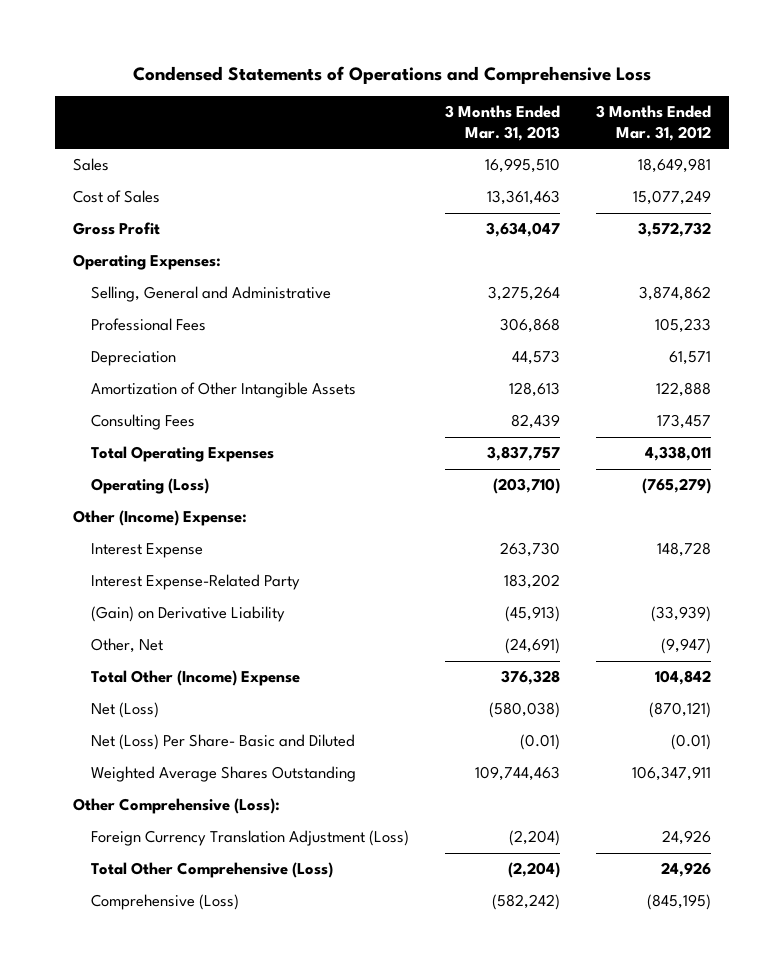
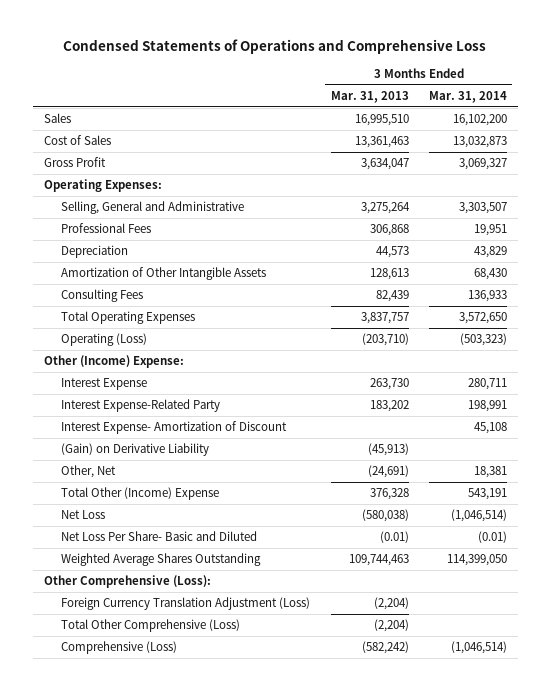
[596,105,712,141] 3 Months Ended Mar. 31, 2012 -> none
none -> [429,91,508,104] Mar. 31, 2014
none -> [61,421,288,435] Interest Expense- Amortization of Discount
[90,702,159,719] Net (Loss) -> [61,510,106,520] Net Loss
[90,734,355,751] Net (Loss) Per Share- Basic and Diluted -> [61,531,258,542] Net Loss Per Share- Basic and Diluted

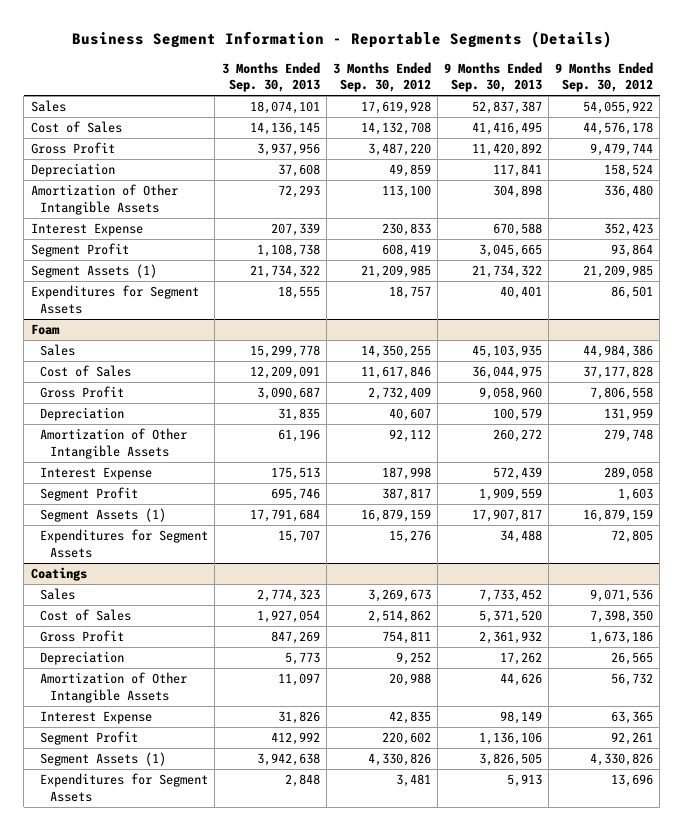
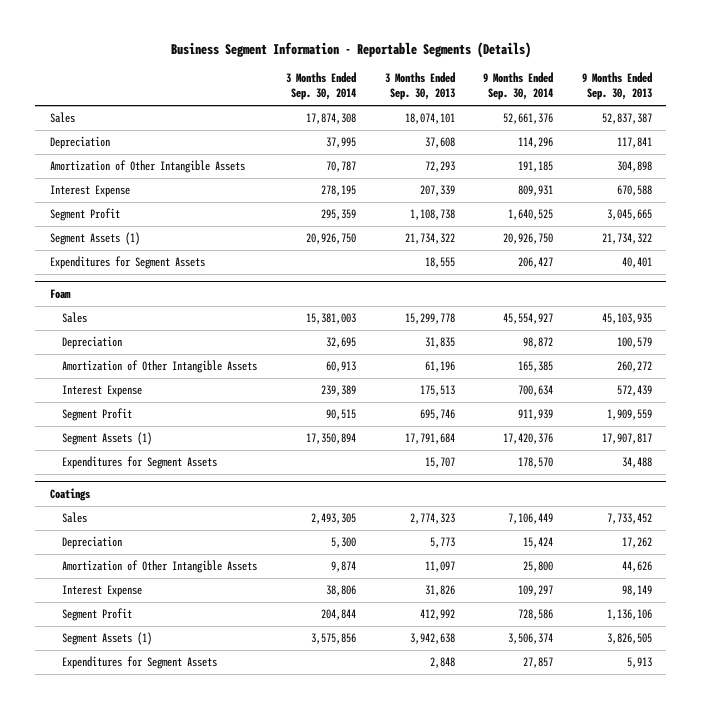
[332,61,431,93] 3 Months Ended Sep. 30, 2012 -> none
[555,61,654,93] 9 Months Ended Sep. 30, 2012 -> none
none -> [285,72,356,101] 3 Months Ended Sep. 30, 2014
none -> [483,72,554,101] 9 Months Ended Sep. 30, 2014
[30,121,122,134] Cost of Sales -> none
[30,142,115,155] Gross Profit -> none
[40,365,132,378] Cost of Sales -> none
[40,386,125,399] Gross Profit -> none
[40,609,132,622] Cost of Sales -> none
[40,630,125,643] Gross Profit -> none

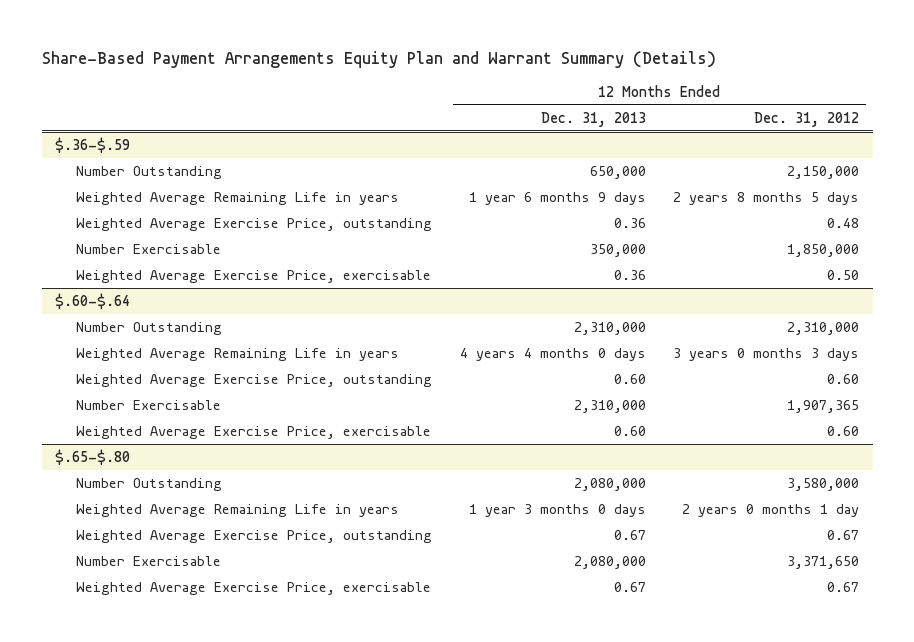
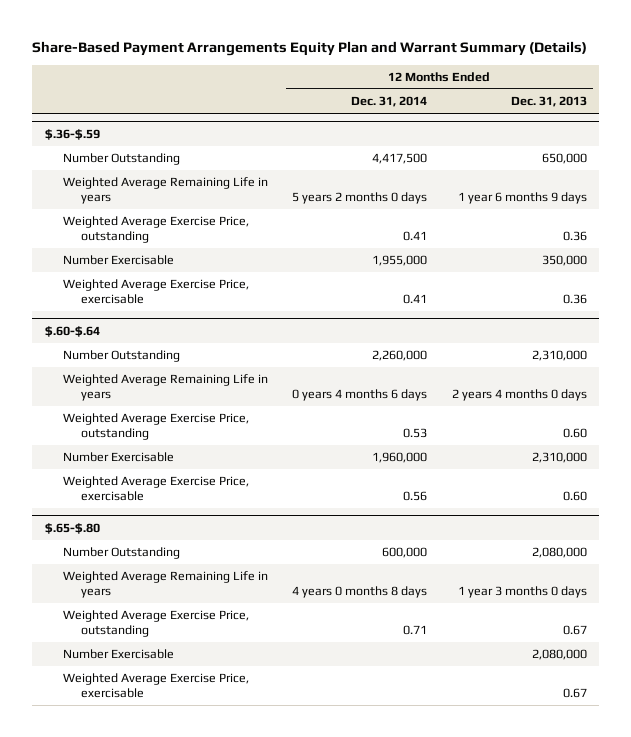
[753,111,859,127] Dec. 31, 2012 -> none
none -> [351,96,428,108] Dec. 31, 2014
[459,347,646,361] 4 years 4 months 0 days -> [451,388,587,401] 2 years 4 months 0 days

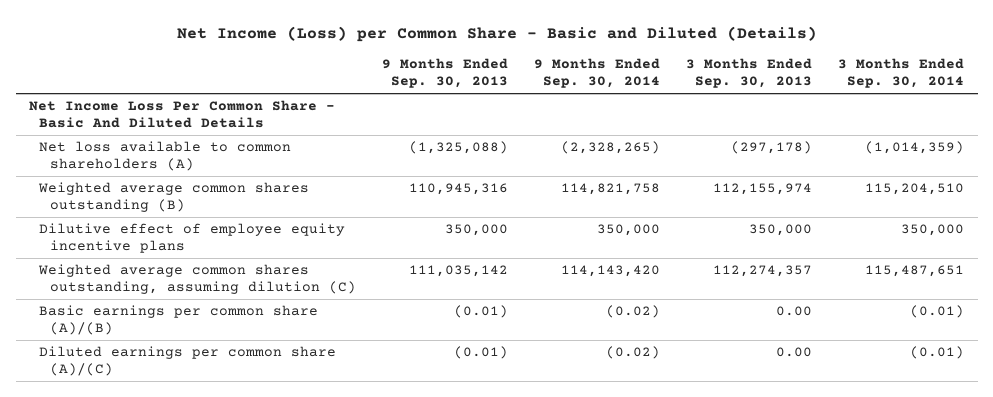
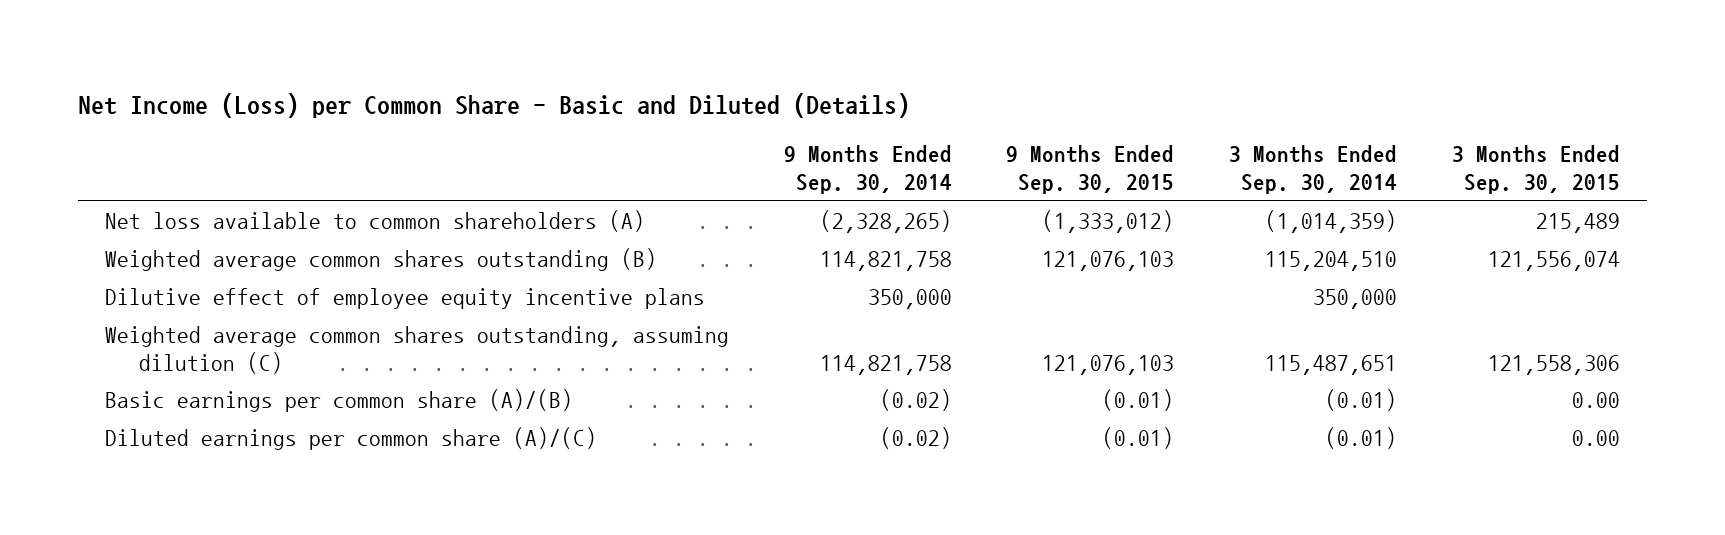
[382,58,509,89] 9 Months Ended Sep. 30, 2013 -> none
[686,58,813,89] 3 Months Ended Sep. 30, 2013 -> none
none -> [1006,145,1175,195] 9 Months Ended Sep. 30, 2015
none -> [1451,145,1620,195] 3 Months Ended Sep. 30, 2015
[28,100,335,129] Net Income Loss Per Common Share - Basic And Diluted Details -> none
[561,265,661,278] 114,143,420 -> [819,354,952,375] 114,821,758

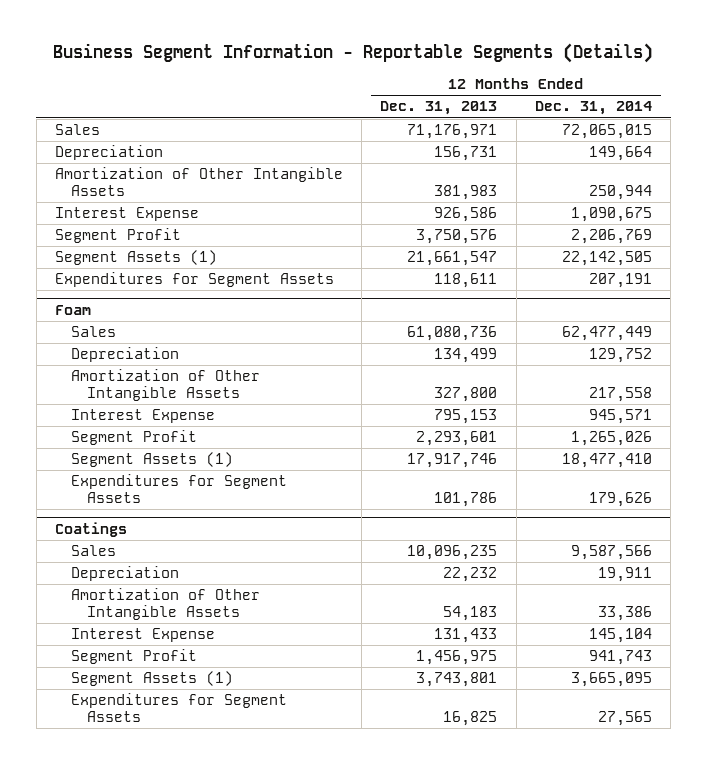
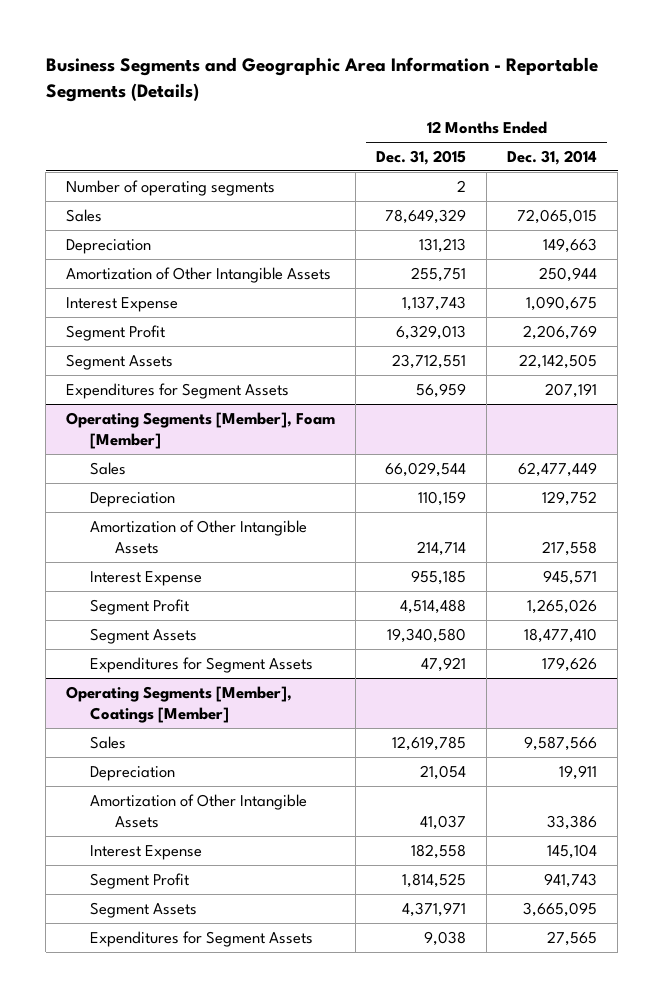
[53,43,654,64] Business Segment Information - Reportable Segments (Details) -> [45,57,598,102] Business Segments and Geographic Area Information - Reportable Segments (Details)
[380,101,498,116] Dec. 31, 2013 -> none
none -> [376,149,467,165] Dec. 31, 2015
none -> [66,179,276,196] Number of operating segments
[589,146,653,162] 149,664 -> [543,237,598,253] 149,663
[54,250,217,266] Segment Assets (1) -> [66,353,174,370] Segment Assets
[54,304,91,315] Foam -> none
none -> [66,411,336,450] Operating Segments [Member], Foam [Member]
[70,452,233,468] Segment Assets (1) -> [90,627,198,644] Segment Assets
[54,521,127,537] Coatings -> none
none -> [66,685,293,724] Operating Segments [Member], Coatings [Member]
[70,671,233,687] Segment Assets (1) -> [90,901,198,918] Segment Assets

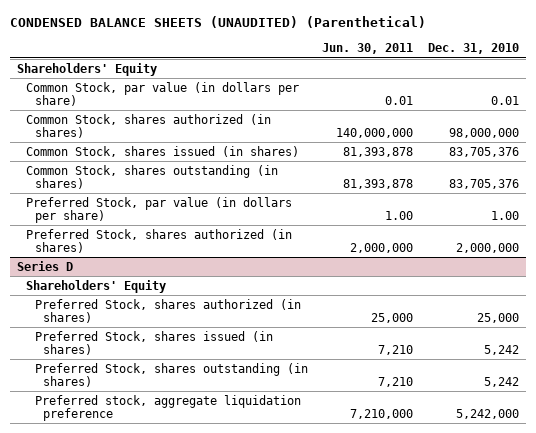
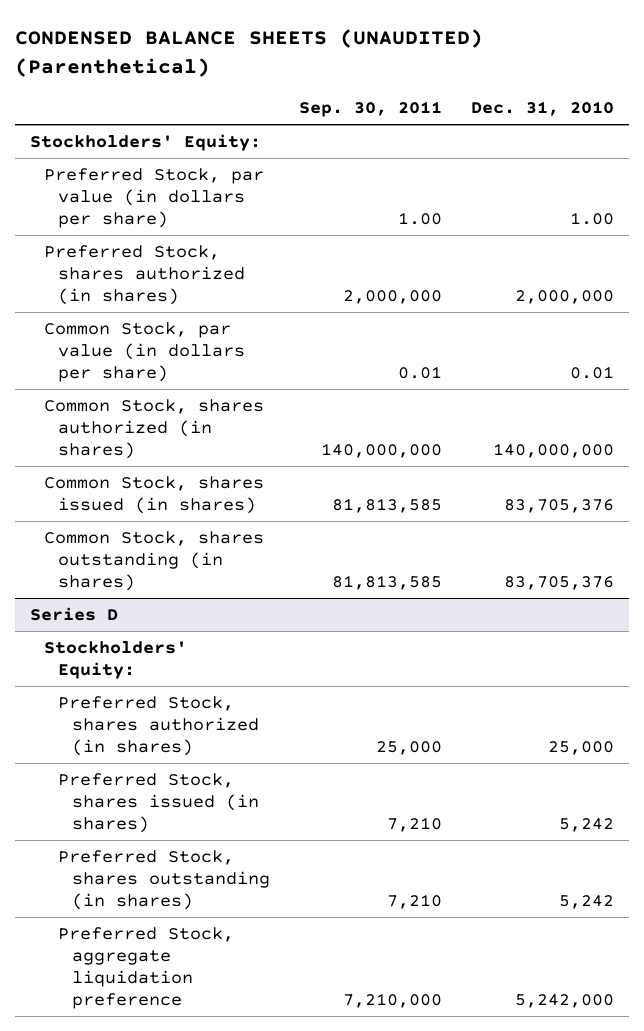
[322,43,414,55] Jun. 30, 2011 -> none
none -> [299,101,443,118] Sep. 30, 2011
[17,62,158,76] Shareholders' Equity -> [29,133,261,151] Stockholders' Equity:
[25,196,292,223] Preferred Stock, par value (in dollars per share) -> [43,167,264,228] Preferred Stock, par value (in dollars per share)
[25,228,292,253] Preferred Stock, shares authorized (in shares) -> [43,244,245,305] Preferred Stock, shares authorized (in shares)
[448,127,519,138] 98,000,000 -> [493,442,615,458] 140,000,000
[25,279,166,293] Shareholders' Equity -> [43,640,187,679] Stockholders' Equity:
[34,394,301,421] Preferred stock, aggregate liquidation preference -> [57,926,234,1009] Preferred Stock, aggregate liquidation preference

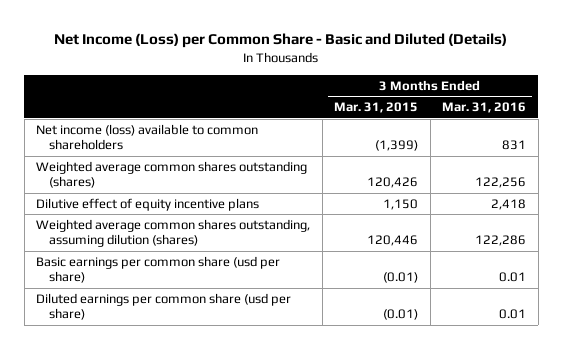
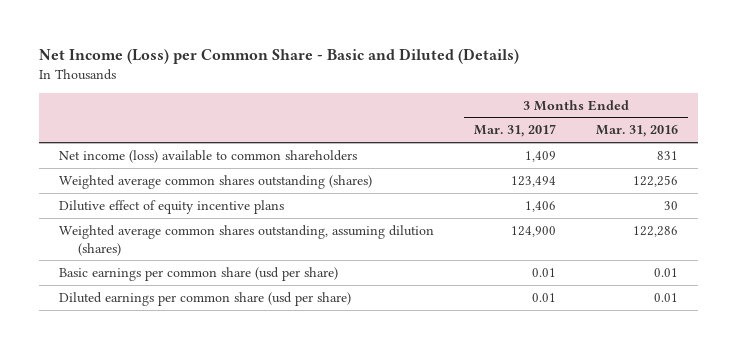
[334,102,419,114] Mar. 31, 2015 -> none
none -> [473,124,556,138] Mar. 31, 2017
[491,198,527,210] 2,418 -> [664,200,679,210] 30

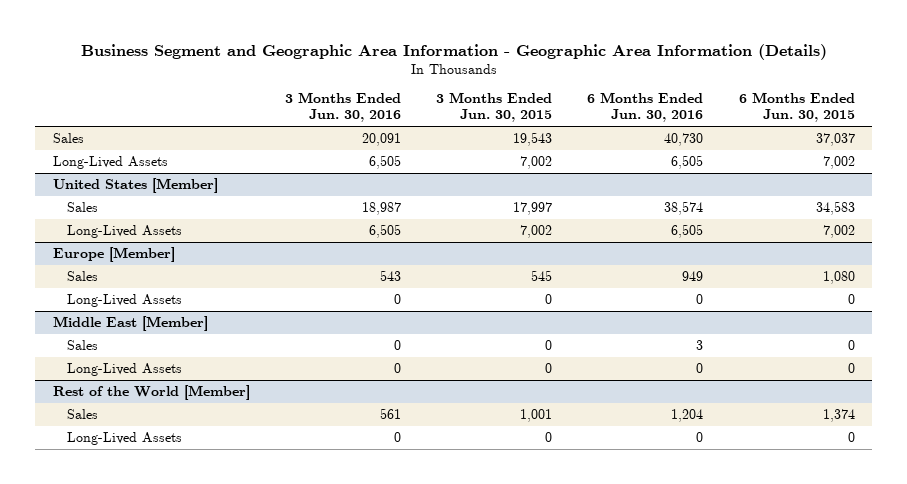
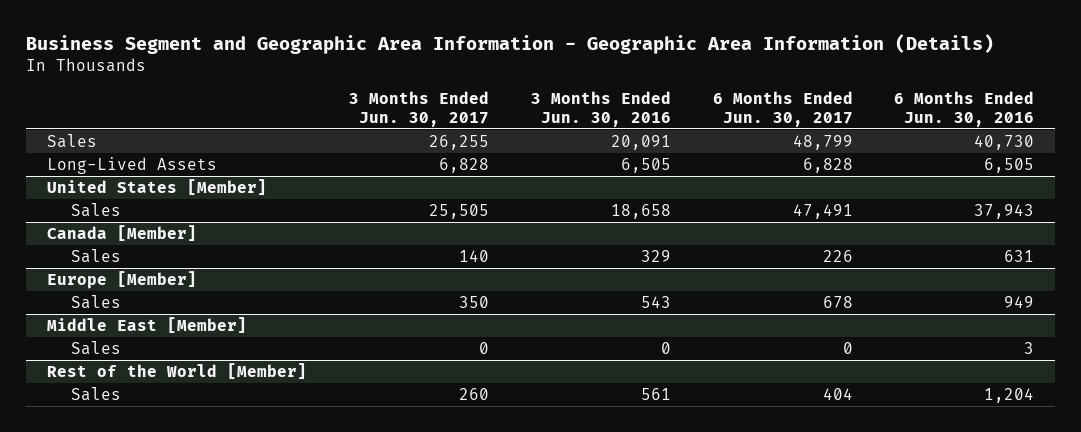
[436,92,553,123] 3 Months Ended Jun. 30, 2015 -> none
[738,92,855,123] 6 Months Ended Jun. 30, 2015 -> none
none -> [348,90,489,127] 3 Months Ended Jun. 30, 2017
none -> [712,90,853,127] 6 Months Ended Jun. 30, 2017
[66,225,182,239] Long-Lived Assets -> none
[361,202,401,216] 18,987 -> [610,203,671,219] 18,658
[664,201,704,216] 38,574 -> [974,203,1035,219] 37,943
none -> [46,224,197,241] Canada [Member]
none -> [71,248,122,263] Sales
[66,294,182,308] Long-Lived Assets -> none
[66,363,182,377] Long-Lived Assets -> none
[66,432,182,446] Long-Lived Assets -> none

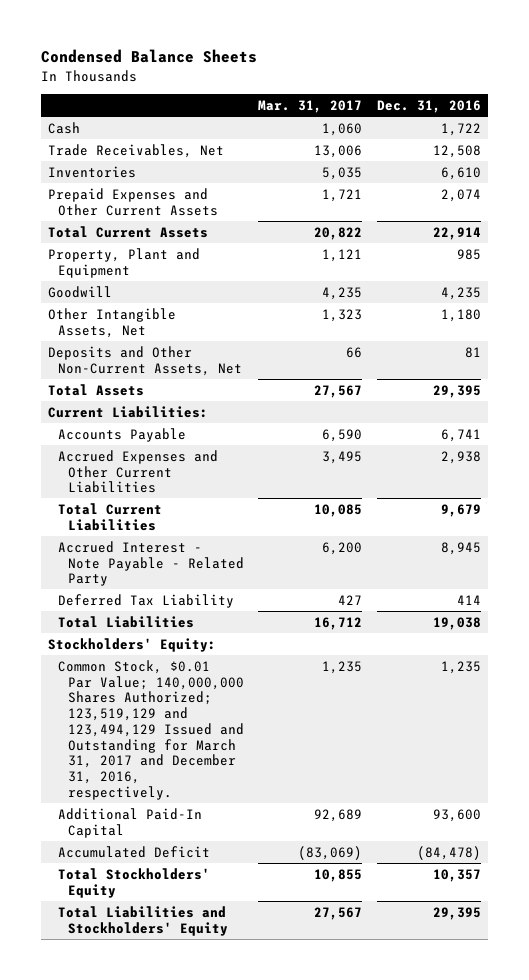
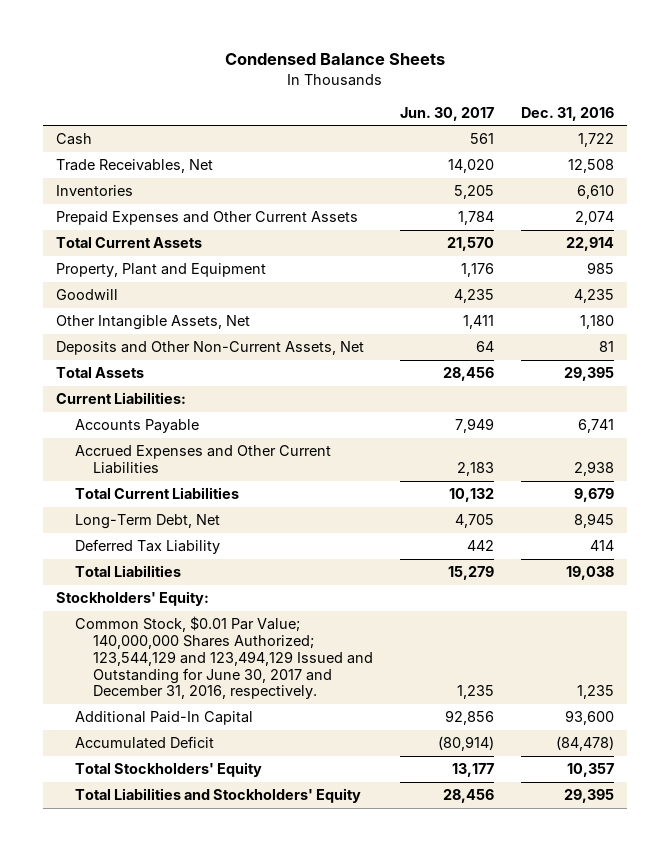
[258,99,363,113] Mar. 31, 2017 -> none
none -> [399,106,494,121] Jun. 30, 2017
[58,540,245,587] Accrued Interest - Note Payable - Related Party -> [74,514,220,530] Long-Term Debt, Net
[58,659,245,801] Common Stock, $0.01 Par Value; 140,000,000 Shares Authorized; 123,519,129 and 123,494,129 Issued and Outstanding for March 31, 2017 and December 31, 2016, respectively. -> [74,616,374,700] Common Stock, $0.01 Par Value; 140,000,000 Shares Authorized; 123,544,129 and 123,494,129 Issued and Outstanding for June 30, 2017 and December 31, 2016, respectively.

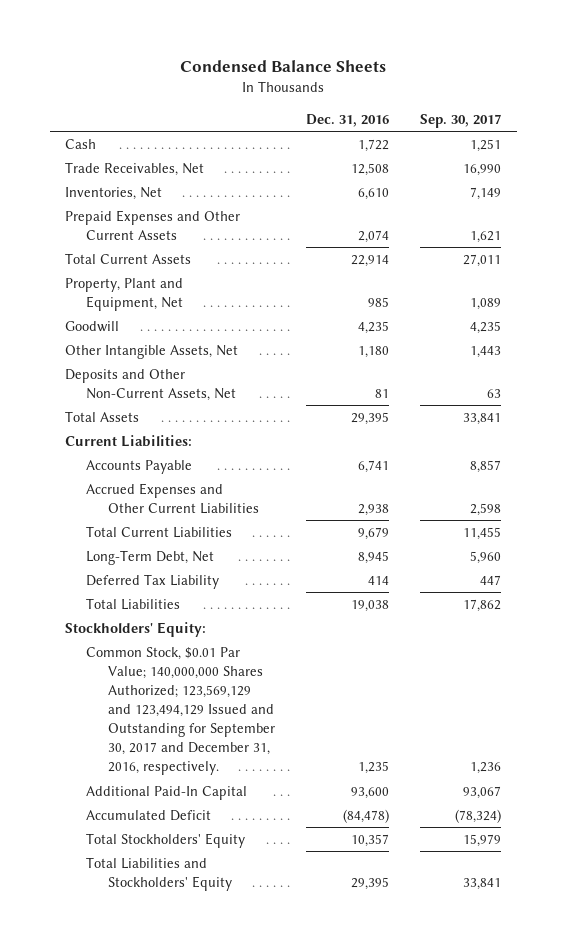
[399,106,494,121] Jun. 30, 2017 -> none
none -> [420,113,502,128] Sep. 30, 2017
[56,185,134,197] Inventories -> [65,186,163,200] Inventories, Net
[56,263,267,278] Property, Plant and Equipment -> [65,277,184,311] Property, Plant and Equipment, Net
[74,616,374,700] Common Stock, $0.01 Par Value; 140,000,000 Shares Authorized; 123,544,129 and 123,494,129 Issued and Outstanding for June 30, 2017 and December 31, 2016, respectively. -> [86,646,275,776] Common Stock, $0.01 Par Value; 140,000,000 Shares Authorized; 123,569,129 and 123,494,129 Issued and Outstanding for September 30, 2017 and December 31, 2016, respectively.

